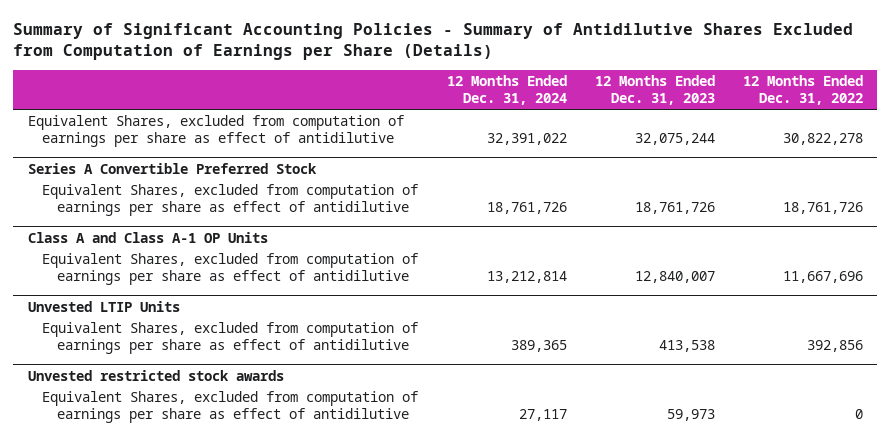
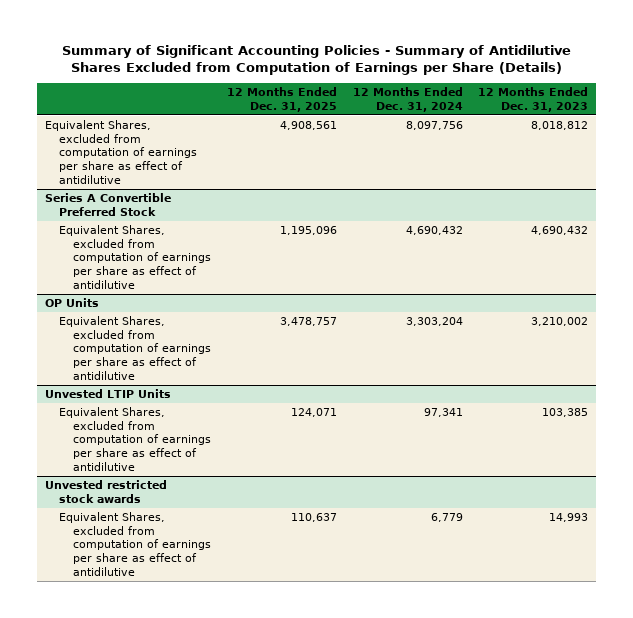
[743,74,864,106] 12 Months Ended Dec. 31, 2022 -> none
none -> [226,87,337,112] 12 Months Ended Dec. 31, 2025
[486,133,567,146] 32,391,022 -> [405,121,463,131] 8,097,756
[634,133,715,146] 32,075,244 -> [531,121,589,131] 8,018,812
[27,231,268,243] Class A and Class A-1 OP Units -> none
[486,202,567,215] 18,761,726 -> [405,226,463,236] 4,690,432
[634,202,715,215] 18,761,726 -> [531,226,589,236] 4,690,432
none -> [44,298,99,308] OP Units
[486,271,567,284] 13,212,814 -> [405,317,463,327] 3,303,204
[634,271,715,284] 12,840,007 -> [531,317,589,327] 3,210,002
[510,340,567,353] 389,365 -> [423,408,463,418] 97,341
[658,340,715,353] 413,538 -> [542,408,589,418] 103,385
[518,409,567,422] 27,117 -> [430,513,463,523] 6,779
[666,409,715,422] 59,973 -> [549,513,589,523] 14,993

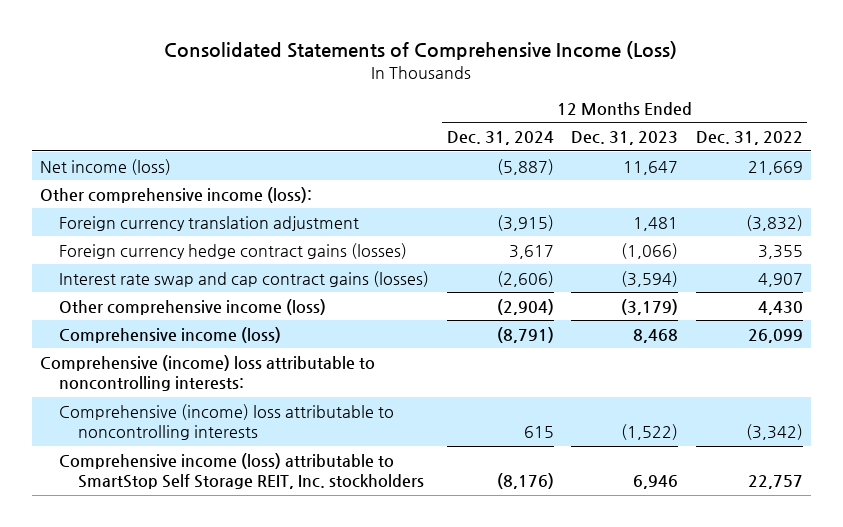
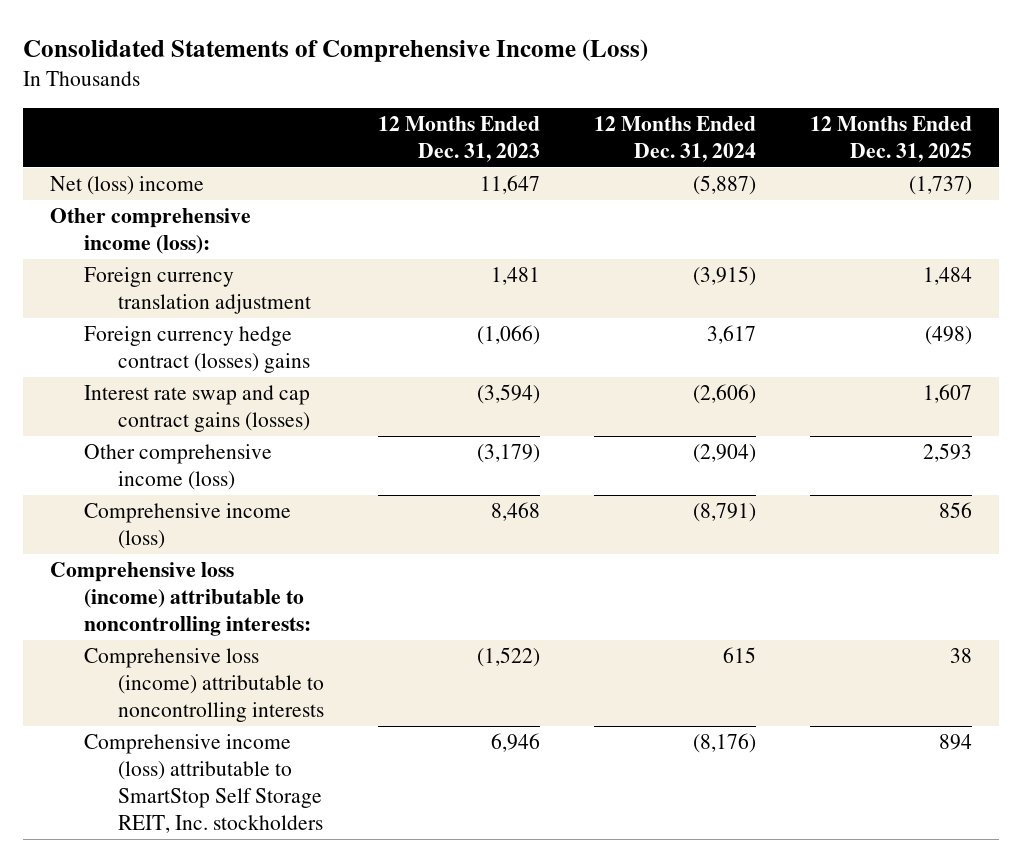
[695,131,803,146] Dec. 31, 2022 -> none
none -> [810,116,973,162] 12 Months Ended Dec. 31, 2025
[40,158,172,175] Net income (loss) -> [50,176,205,196] Net (loss) income
[59,242,408,259] Foreign currency hedge contract gains (losses) -> [83,326,310,374] Foreign currency hedge contract (losses) gains
[40,354,376,392] Comprehensive (income) loss attributable to noncontrolling interests: -> [50,562,311,636] Comprehensive loss (income) attributable to noncontrolling interests:
[59,403,395,441] Comprehensive (income) loss attributable to noncontrolling interests -> [83,648,324,722] Comprehensive loss (income) attributable to noncontrolling interests

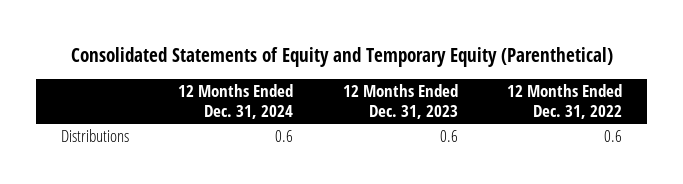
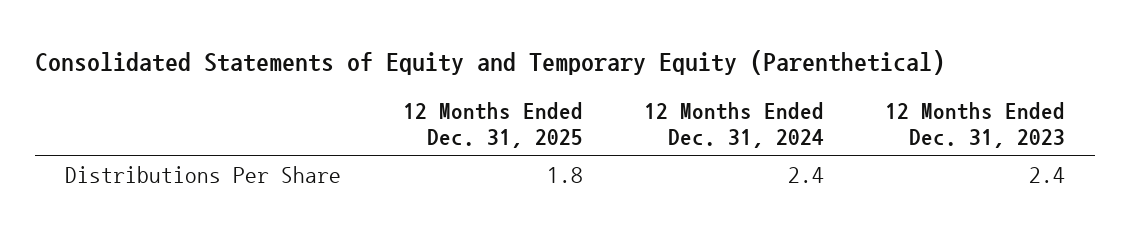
[507,83,623,119] 12 Months Ended Dec. 31, 2022 -> none
none -> [402,101,583,149] 12 Months Ended Dec. 31, 2025
[60,129,129,143] Distributions -> [65,165,342,183] Distributions Per Share
[275,130,294,143] 0.6 -> [787,166,824,183] 2.4
[439,130,458,143] 0.6 -> [1028,166,1065,183] 2.4

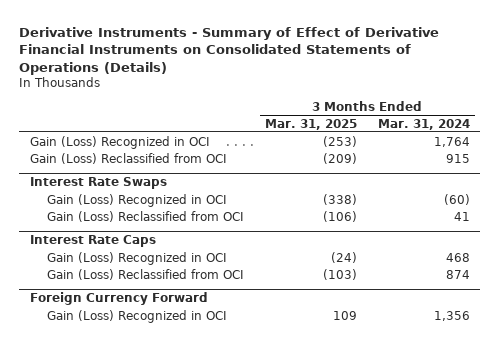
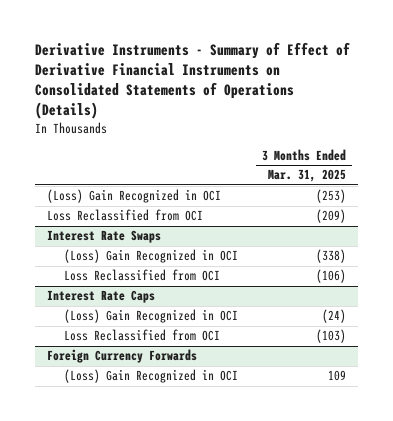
[377,118,470,130] Mar. 31, 2024 -> none
[29,135,210,149] Gain (Loss) Recognized in OCI -> [46,189,221,204] (Loss) Gain Recognized in OCI
[29,152,227,164] Gain (Loss) Reclassified from OCI -> [46,209,203,222] Loss Reclassified from OCI
[46,193,227,207] Gain (Loss) Recognized in OCI -> [64,249,239,264] (Loss) Gain Recognized in OCI
[46,210,244,222] Gain (Loss) Reclassified from OCI -> [64,269,221,282] Loss Reclassified from OCI
[46,251,227,265] Gain (Loss) Recognized in OCI -> [64,309,239,324] (Loss) Gain Recognized in OCI
[46,268,244,280] Gain (Loss) Reclassified from OCI -> [64,329,221,342] Loss Reclassified from OCI
[29,292,208,306] Foreign Currency Forward -> [46,349,197,364] Foreign Currency Forwards
[46,309,227,323] Gain (Loss) Recognized in OCI -> [64,369,239,384] (Loss) Gain Recognized in OCI

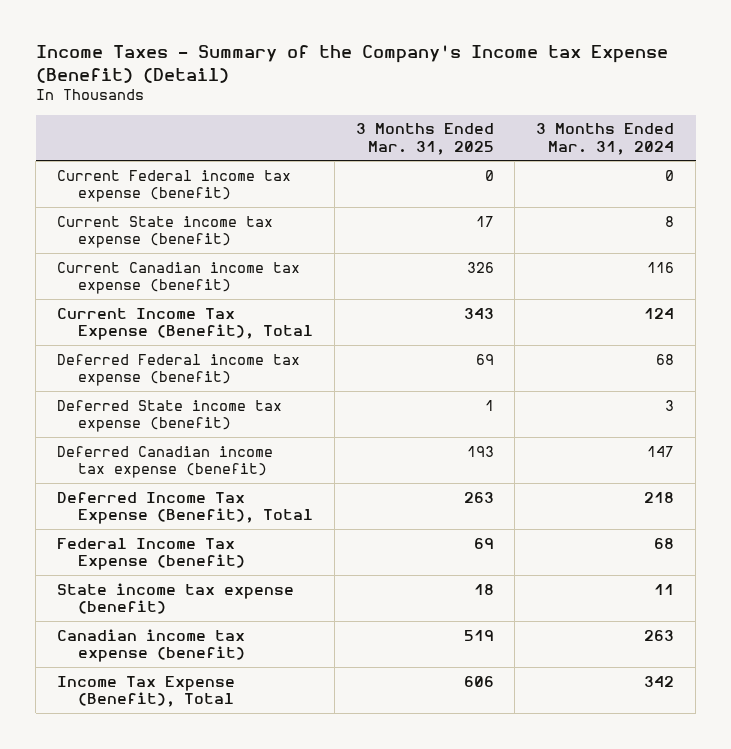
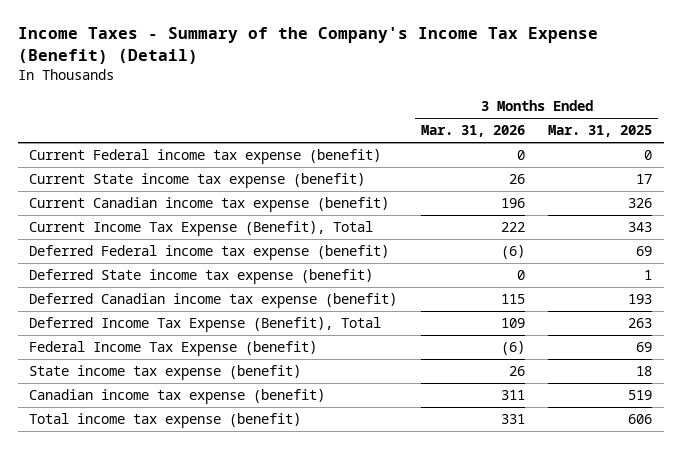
[35,45,668,83] Income Taxes - Summary of the Company's Income tax Expense (Benefit) (Detail) -> [17,27,598,65] Income Taxes - Summary of the Company's Income Tax Expense (Benefit) (Detail)
[536,123,675,155] 3 Months Ended Mar. 31, 2024 -> none
none -> [420,125,525,138] Mar. 31, 2026
[57,675,236,708] Income Tax Expense (Benefit), Total -> [29,413,302,429] Total income tax expense (benefit)

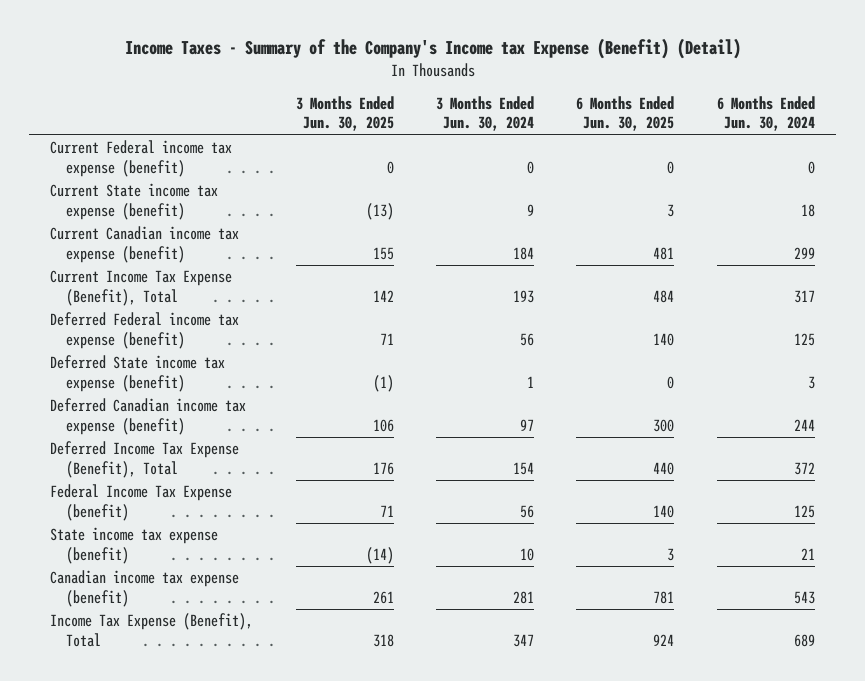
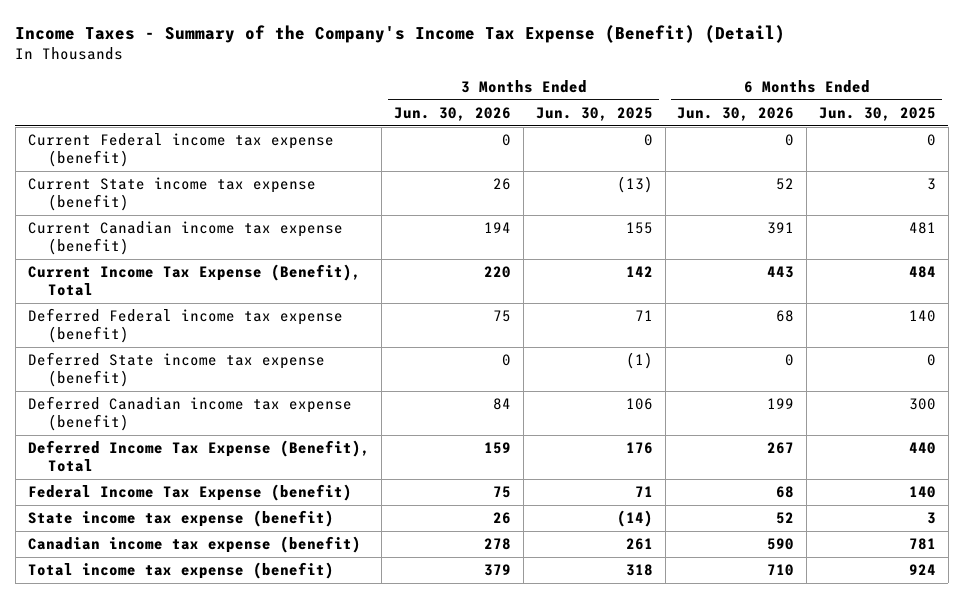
[124,38,741,60] Income Taxes - Summary of the Company's Income tax Expense (Benefit) (Detail) -> [15,24,786,43] Income Taxes - Summary of the Company's Income Tax Expense (Benefit) (Detail)
[436,96,535,132] 3 Months Ended Jun. 30, 2024 -> none
[716,96,815,132] 6 Months Ended Jun. 30, 2024 -> none
none -> [394,106,512,121] Jun. 30, 2026
none -> [677,106,795,121] Jun. 30, 2026
[50,613,254,647] Income Tax Expense (Benefit), Total -> [27,562,334,580] Total income tax expense (benefit)

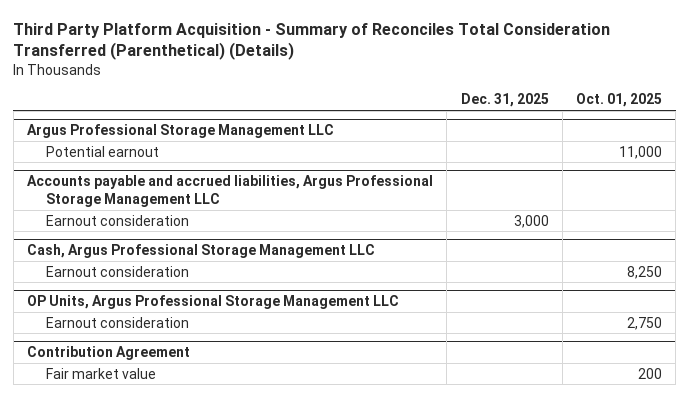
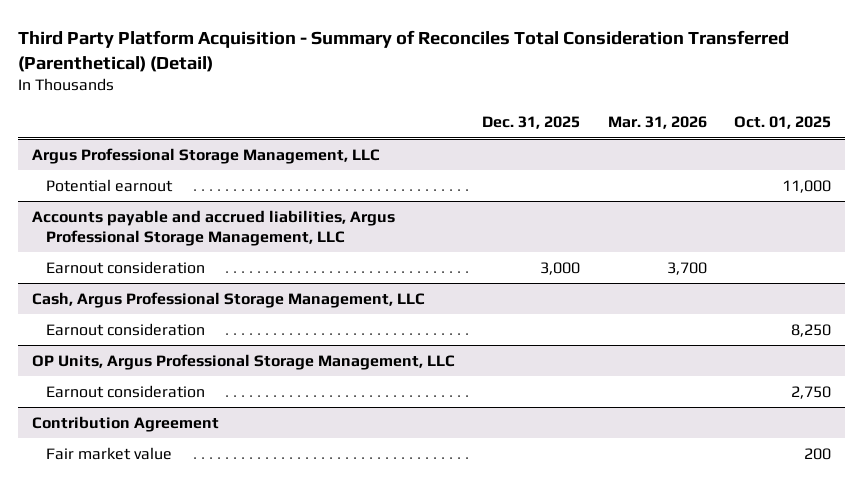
[13,22,611,61] Third Party Platform Acquisition - Summary of Reconciles Total Consideration Transferred (Parenthetical) (Details) -> [18,29,790,72] Third Party Platform Acquisition - Summary of Reconciles Total Consideration Transferred (Parenthetical) (Detail)
none -> [607,116,707,130] Mar. 31, 2026
[27,124,335,139] Argus Professional Storage Management LLC -> [32,147,381,164] Argus Professional Storage Management, LLC
[27,175,434,208] Accounts payable and accrued liabilities, Argus Professional Storage Management LLC -> [32,209,396,247] Accounts payable and accrued liabilities, Argus Professional Storage Management, LLC
[27,244,376,259] Cash, Argus Professional Storage Management LLC -> [32,291,426,308] Cash, Argus Professional Storage Management, LLC
[27,295,400,310] OP Units, Argus Professional Storage Management LLC -> [32,353,456,370] OP Units, Argus Professional Storage Management, LLC

